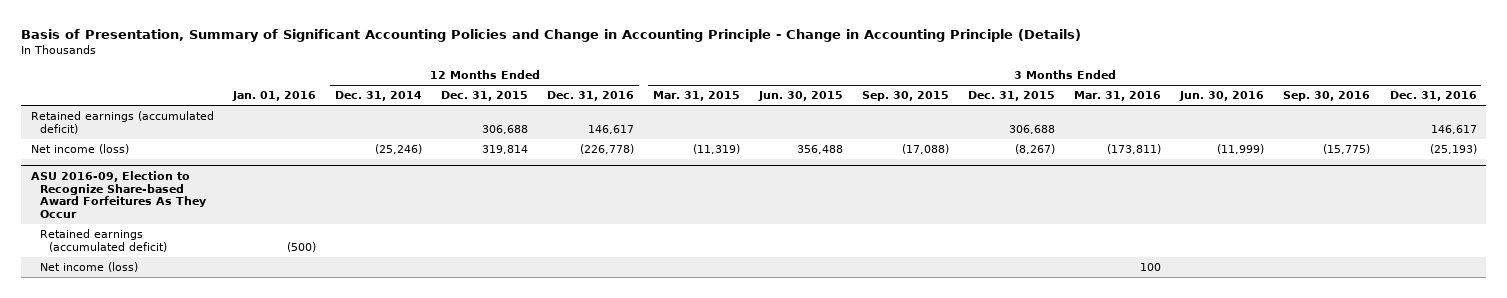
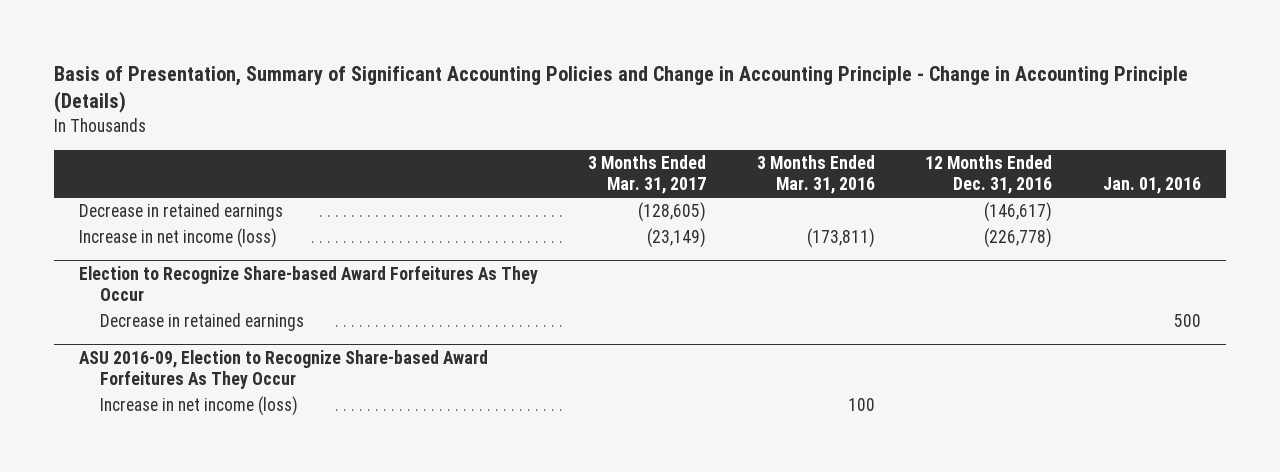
[335,91,423,102] Dec. 31, 2014 -> none
[441,91,529,102] Dec. 31, 2015 -> none
[653,91,741,102] Mar. 31, 2015 -> none
[758,91,844,102] Jun. 30, 2015 -> none
[862,91,950,102] Sep. 30, 2015 -> none
[968,91,1056,102] Dec. 31, 2015 -> none
[1179,91,1265,102] Jun. 30, 2016 -> none
[1283,91,1371,102] Sep. 30, 2016 -> none
[1389,91,1477,102] Dec. 31, 2016 -> none
none -> [588,155,707,195] 3 Months Ended Mar. 31, 2017
[30,111,214,135] Retained earnings (accumulated deficit) -> [78,203,283,222] Decrease in retained earnings
[588,125,635,135] 146,617 -> [984,202,1053,223] (146,617)
[30,144,129,155] Net income (loss) -> [78,228,277,249] Increase in net income (loss)
none -> [78,266,538,302] Election to Recognize Share-based Award Forfeitures As They Occur
none -> [100,313,305,332] Decrease in retained earnings
[40,229,168,253] Retained earnings (accumulated deficit) -> none
[40,262,139,273] Net income (loss) -> [100,396,299,417] Increase in net income (loss)

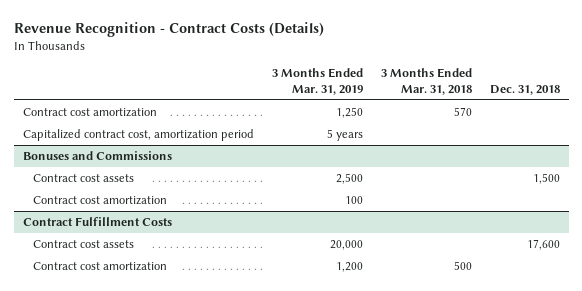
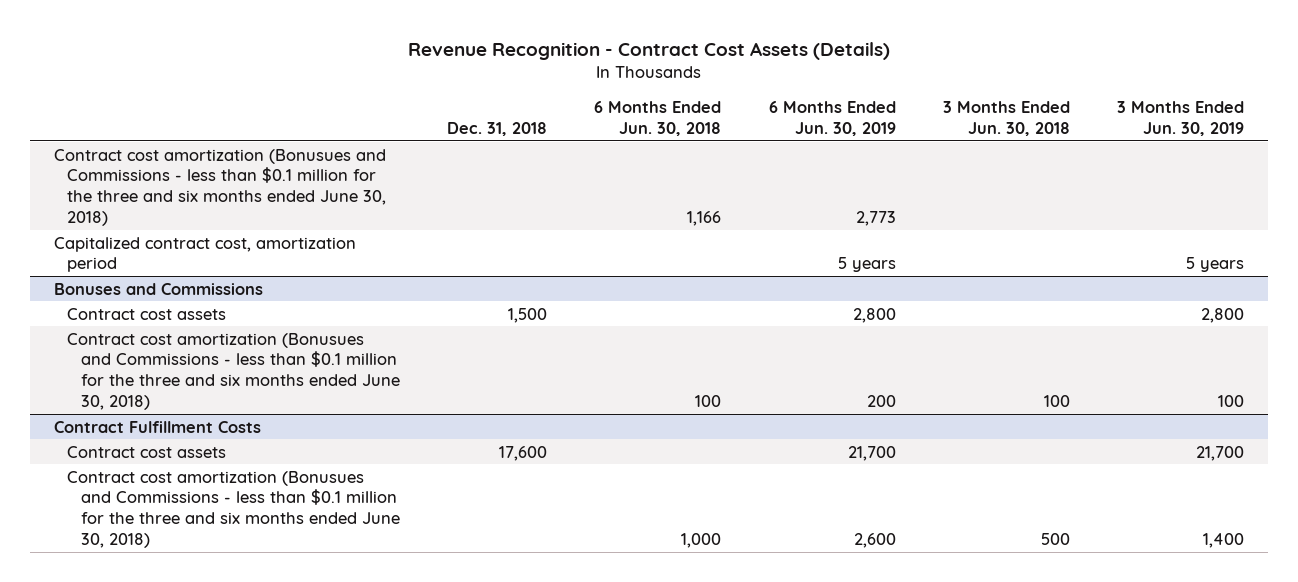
[13,22,324,38] Revenue Recognition - Contract Costs (Details) -> [407,41,890,60] Revenue Recognition - Contract Cost Assets (Details)
[271,68,363,95] 3 Months Ended Mar. 31, 2019 -> none
[380,68,472,95] 3 Months Ended Mar. 31, 2018 -> none
none -> [594,100,722,136] 6 Months Ended Jun. 30, 2018
none -> [768,100,896,136] 6 Months Ended Jun. 30, 2019
none -> [942,100,1070,136] 3 Months Ended Jun. 30, 2018
none -> [1117,100,1245,136] 3 Months Ended Jun. 30, 2019
[22,108,157,118] Contract cost amortization -> [53,148,387,226] Contract cost amortization (Bonusues and Commissions - less than $0.1 million for the three and six months ended June 30, 2018)
[33,196,168,206] Contract cost amortization -> [67,332,401,410] Contract cost amortization (Bonusues and Commissions - less than $0.1 million for the three and six months ended June 30, 2018)
[33,262,168,272] Contract cost amortization -> [67,470,401,548] Contract cost amortization (Bonusues and Commissions - less than $0.1 million for the three and six months ended June 30, 2018)

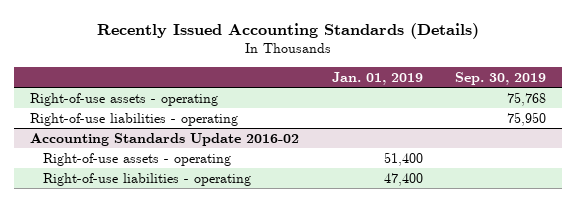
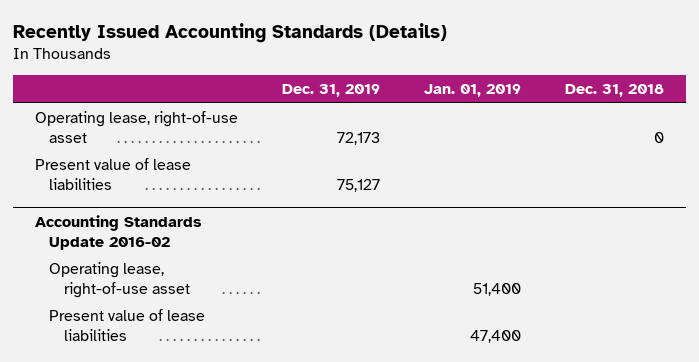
[455,71,547,85] Sep. 30, 2019 -> none
none -> [281,84,380,98] Dec. 31, 2019
none -> [565,84,665,98] Dec. 31, 2018
[30,92,219,106] Right-of-use assets - operating -> [34,111,238,143] Operating lease, right-of-use asset
[30,112,239,126] Right-of-use liabilities - operating -> [34,158,191,190] Present value of lease liabilities
[43,152,232,166] Right-of-use assets - operating -> [49,262,190,298] Operating lease, right-of-use asset
[43,172,252,186] Right-of-use liabilities - operating -> [49,309,206,341] Present value of lease liabilities

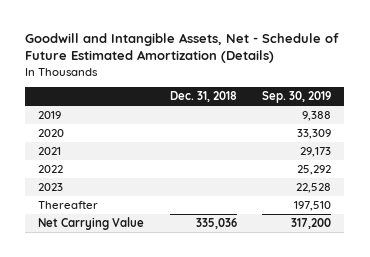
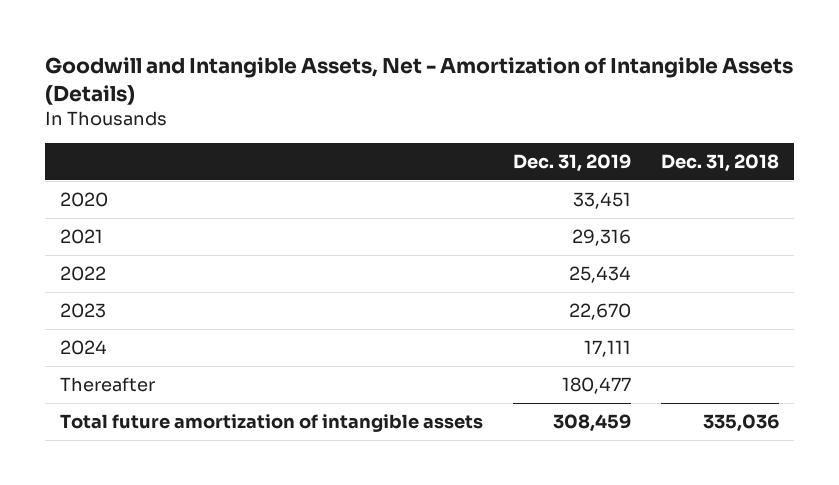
[25,32,340,64] Goodwill and Intangible Assets, Net - Schedule of Future Estimated Amortization (Details) -> [44,56,793,105] Goodwill and Intangible Assets, Net - Amortization of Intangible Assets (Details)
[262,91,332,104] Sep. 30, 2019 -> none
none -> [512,154,631,173] Dec. 31, 2019
[38,111,62,120] 2019 -> none
none -> [59,339,107,355] 2024
[38,217,145,231] Net Carrying Value -> [59,413,483,432] Total future amortization of intangible assets

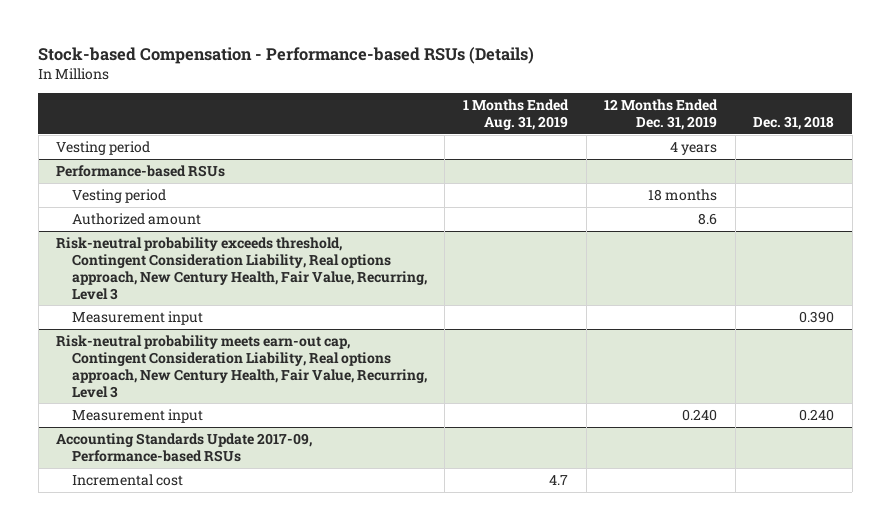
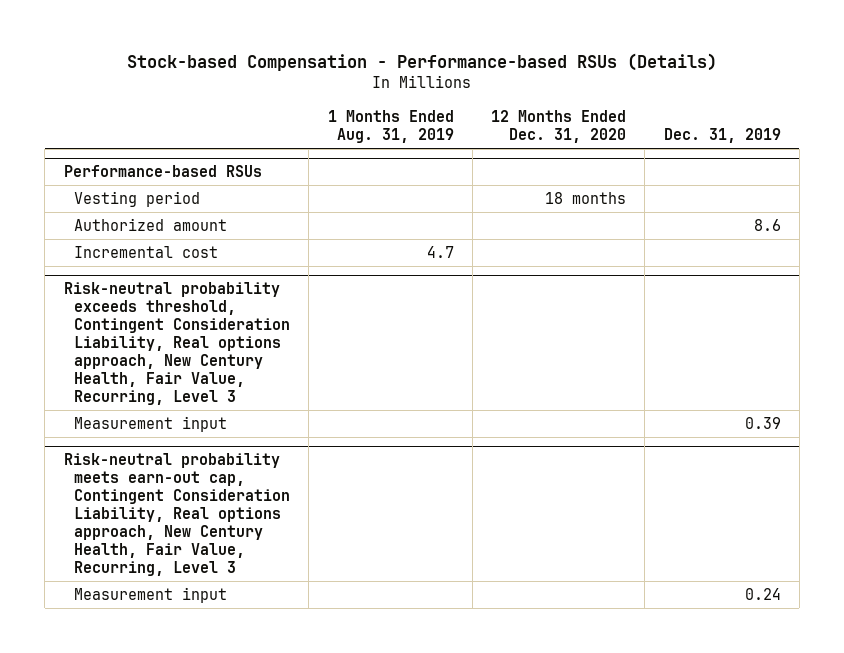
[604,99,719,131] 12 Months Ended Dec. 31, 2019 -> none
[753,116,835,131] Dec. 31, 2018 -> none
none -> [491,110,627,144] 12 Months Ended Dec. 31, 2020
none -> [663,128,781,144] Dec. 31, 2019
[56,140,151,155] Vesting period -> none
none -> [74,245,219,258] Incremental cost
[56,432,313,462] Accounting Standards Update 2017-09, Performance-based RSUs -> none
[71,473,183,486] Incremental cost -> none

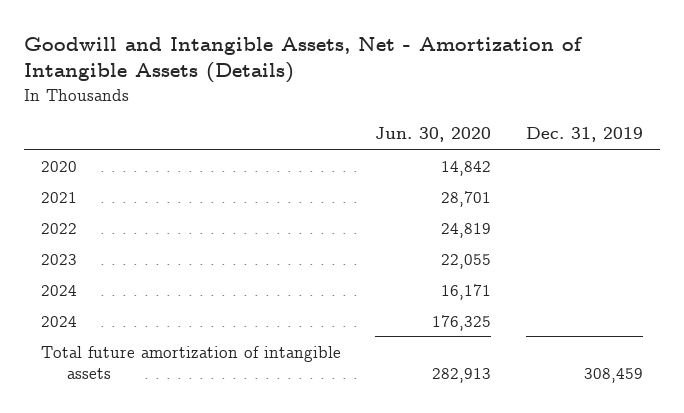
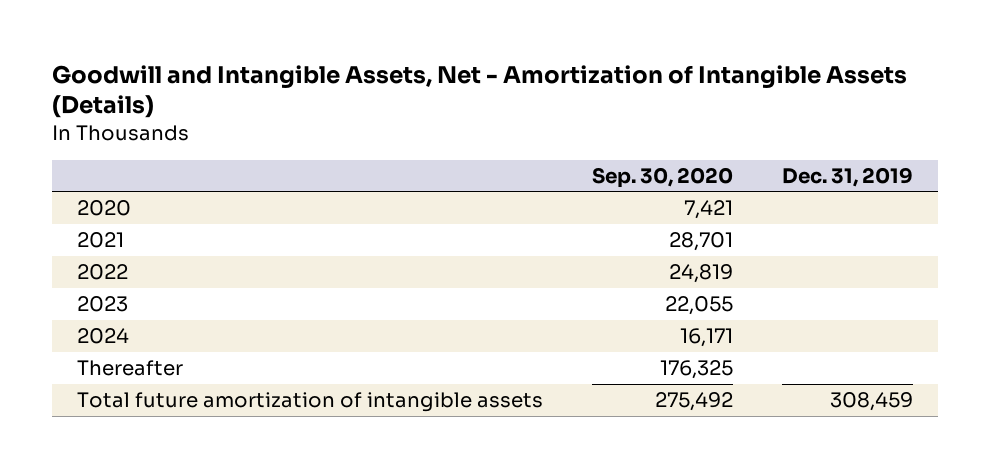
[375,127,492,143] Jun. 30, 2020 -> none
none -> [591,166,733,188] Sep. 30, 2020
[40,315,77,327] 2024 -> [76,359,183,376] Thereafter

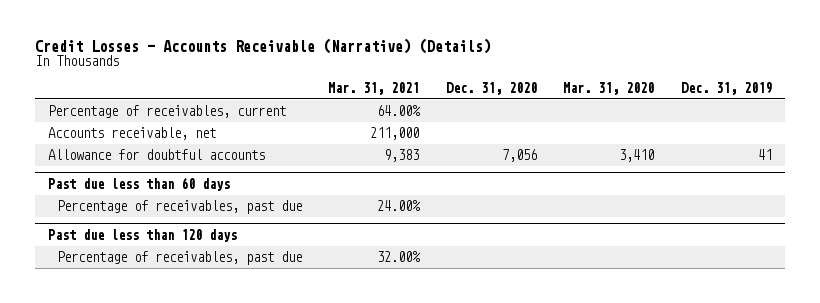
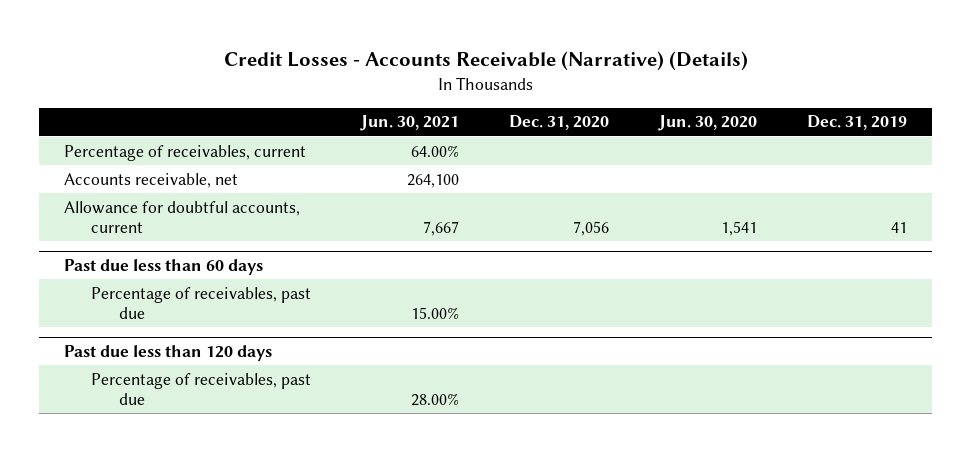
[328,81,420,95] Mar. 31, 2021 -> none
[563,81,655,95] Mar. 31, 2020 -> none
none -> [360,115,460,132] Jun. 30, 2021
none -> [658,115,758,132] Jun. 30, 2020
[48,148,266,160] Allowance for doubtful accounts -> [63,200,300,233] Allowance for doubtful accounts, current

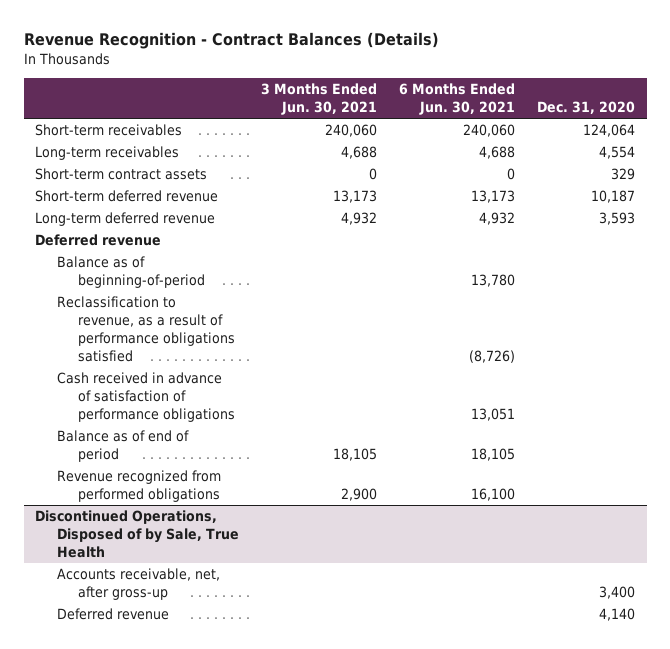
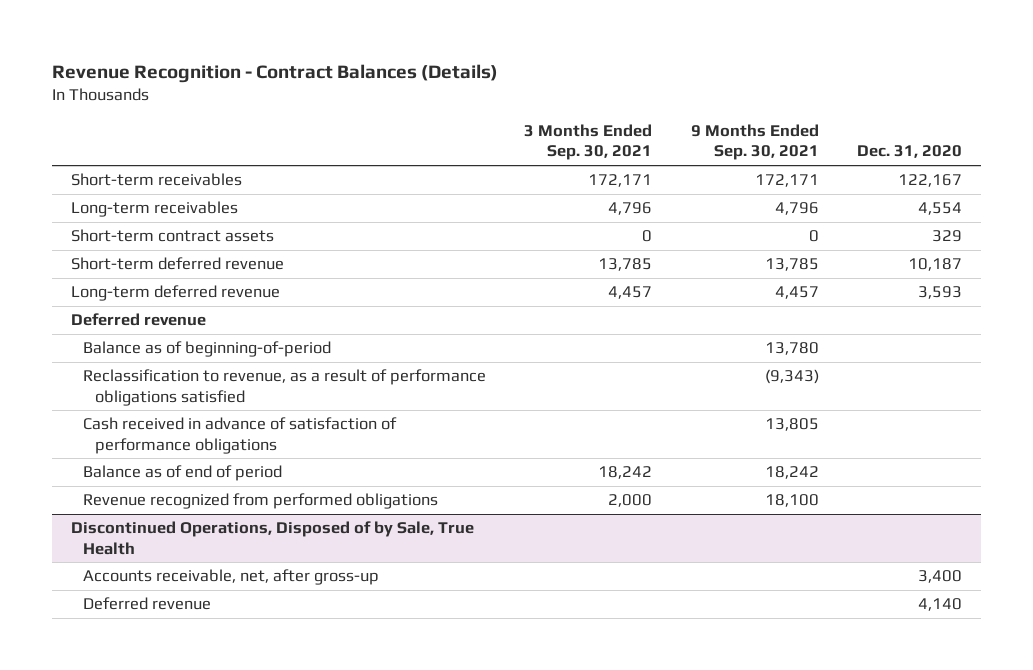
[260,83,377,116] 3 Months Ended Jun. 30, 2021 -> none
[399,83,516,116] 6 Months Ended Jun. 30, 2021 -> none
none -> [524,124,653,161] 3 Months Ended Sep. 30, 2021
none -> [690,124,819,161] 9 Months Ended Sep. 30, 2021
[583,124,636,138] 124,064 -> [897,174,962,188] 122,167

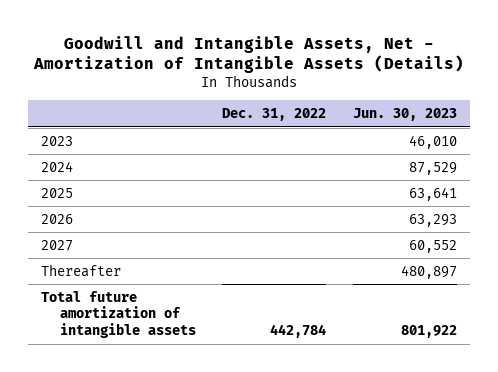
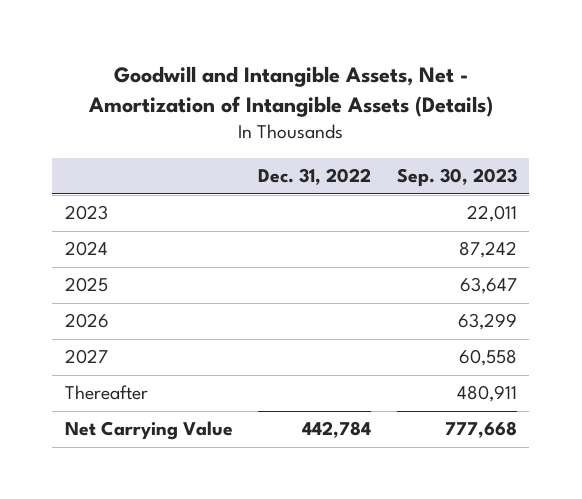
[352,108,457,122] Jun. 30, 2023 -> none
none -> [396,168,517,188] Sep. 30, 2023
[41,290,196,339] Total future amortization of intangible assets -> [64,421,233,441] Net Carrying Value

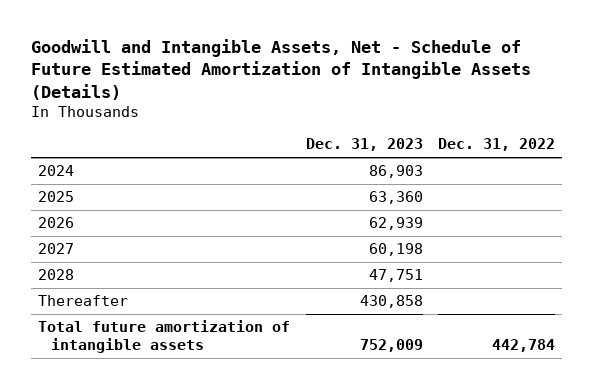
[87,66,493,118] Goodwill and Intangible Assets, Net - Amortization of Intangible Assets (Details) -> [30,39,531,100] Goodwill and Intangible Assets, Net - Schedule of Future Estimated Amortization of Intangible Assets (Details)
[396,168,517,188] Sep. 30, 2023 -> none
none -> [305,138,423,152] Dec. 31, 2023
[64,205,108,221] 2023 -> none
none -> [38,269,75,281] 2028
[64,421,233,441] Net Carrying Value -> [38,320,291,354] Total future amortization of intangible assets

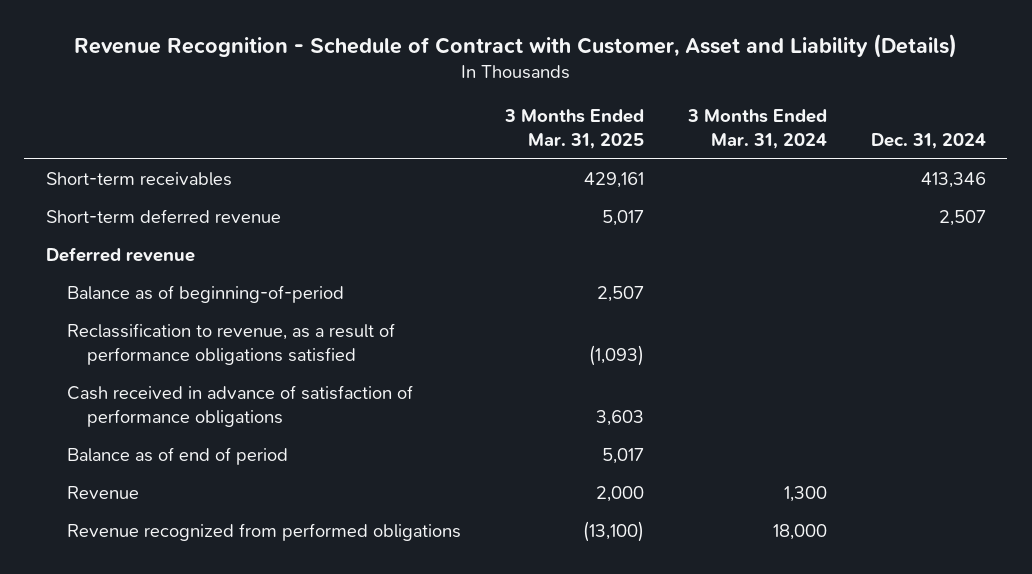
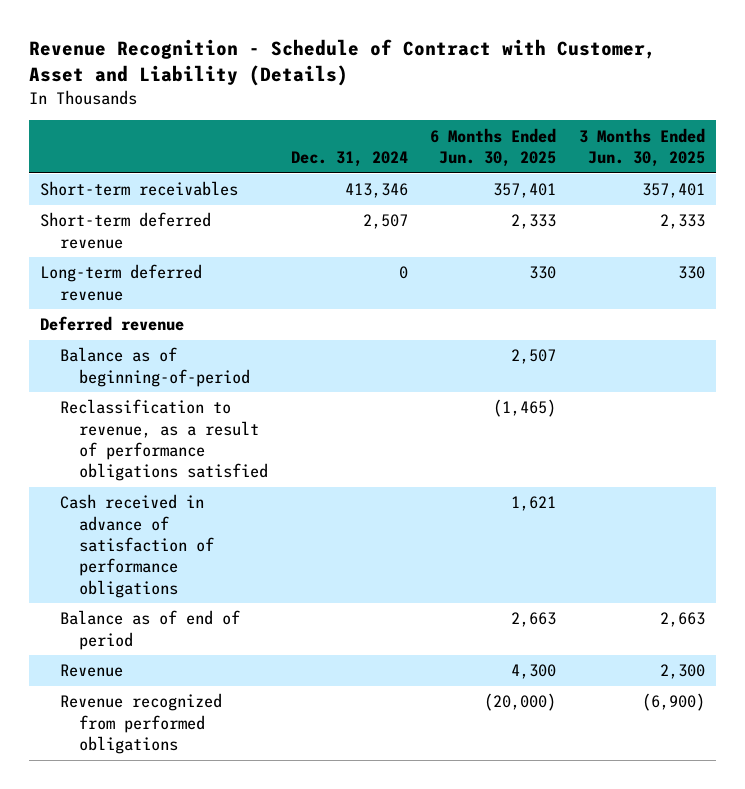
[503,108,644,149] 3 Months Ended Mar. 31, 2025 -> none
[686,108,827,149] 3 Months Ended Mar. 31, 2024 -> none
none -> [430,127,557,168] 6 Months Ended Jun. 30, 2025
none -> [579,127,706,168] 3 Months Ended Jun. 30, 2025
none -> [40,264,203,301] Long-term deferred revenue

